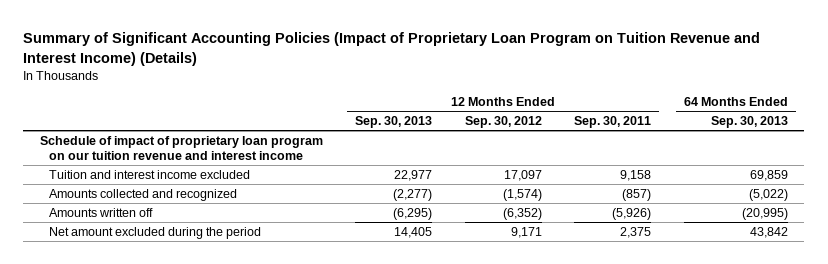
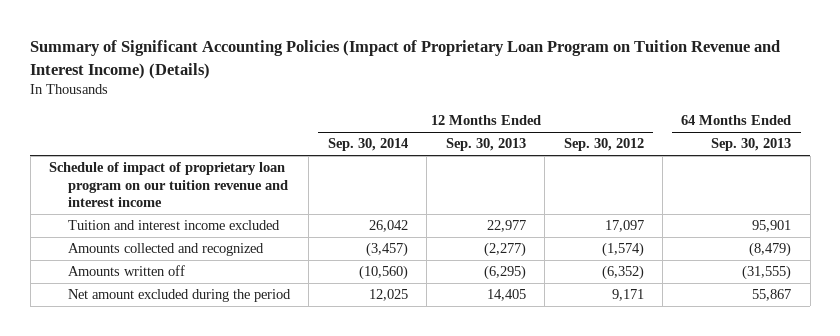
[574,115,652,128] Sep. 30, 2011 -> none
none -> [327,138,408,152] Sep. 30, 2014
[749,169,788,181] 69,859 -> [752,220,792,233] 95,901
[748,188,788,201] (5,022) -> [749,242,792,258] (8,479)
[741,207,788,220] (20,995) -> [742,265,792,281] (31,555)
[749,226,788,238] 43,842 -> [752,289,792,302] 55,867

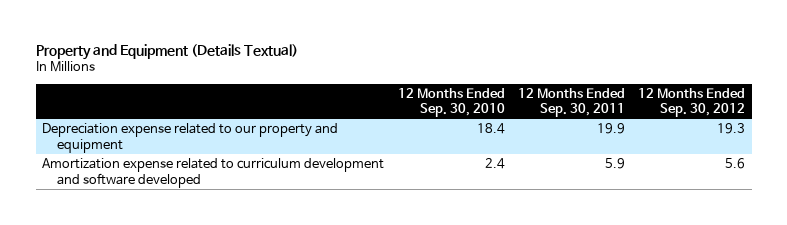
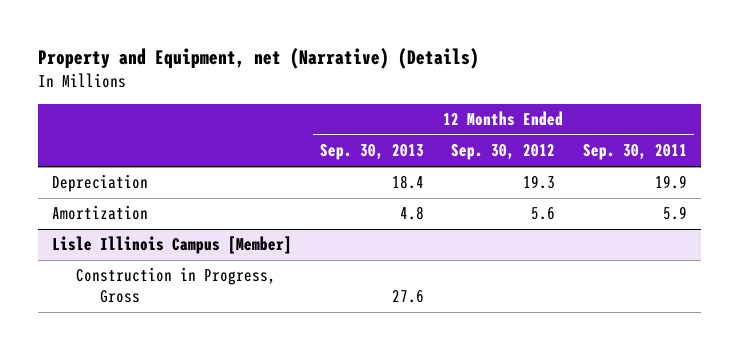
[35,43,298,60] Property and Equipment (Details Textual) -> [38,48,480,70] Property and Equipment, net (Narrative) (Details)
[397,87,505,118] 12 Months Ended Sep. 30, 2010 -> none
none -> [319,144,424,161] Sep. 30, 2013
[42,123,339,153] Depreciation expense related to our property and equipment -> [51,174,148,193] Depreciation
[42,158,385,188] Amortization expense related to curriculum development and software developed -> [51,205,148,221] Amortization
none -> [51,236,292,255] Lisle Illinois Campus [Member]
none -> [75,267,276,304] Construction in Progress, Gross

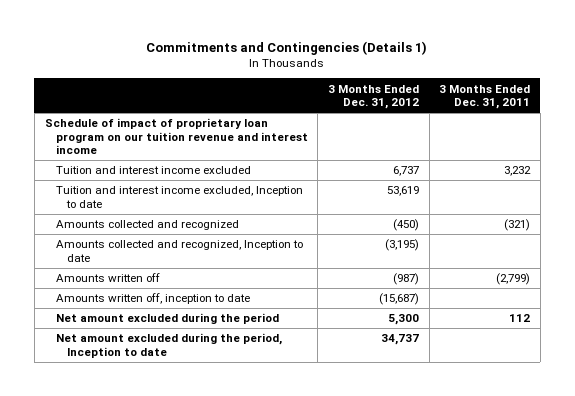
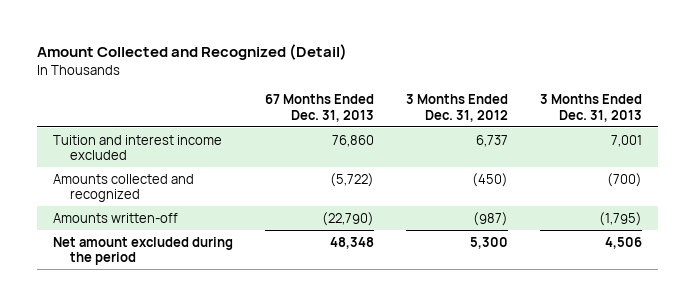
[146,40,428,55] Commitments and Contingencies (Details 1) -> [36,43,347,60] Amount Collected and Recognized (Detail)
[439,84,531,110] 3 Months Ended Dec. 31, 2011 -> none
none -> [264,94,374,122] 67 Months Ended Dec. 31, 2013
none -> [540,94,643,122] 3 Months Ended Dec. 31, 2013
[44,118,308,155] Schedule of impact of proprietary loan program on our tuition revenue and interest income -> none
[55,186,303,208] Tuition and interest income excluded, Inception to date -> none
[55,240,303,262] Amounts collected and recognized, Inception to date -> none
[55,293,250,305] Amounts written off, inception to date -> none
[55,273,160,283] Amounts written off -> [52,212,178,223] Amounts written-off
[55,333,282,358] Net amount excluded during the period, Inception to date -> none

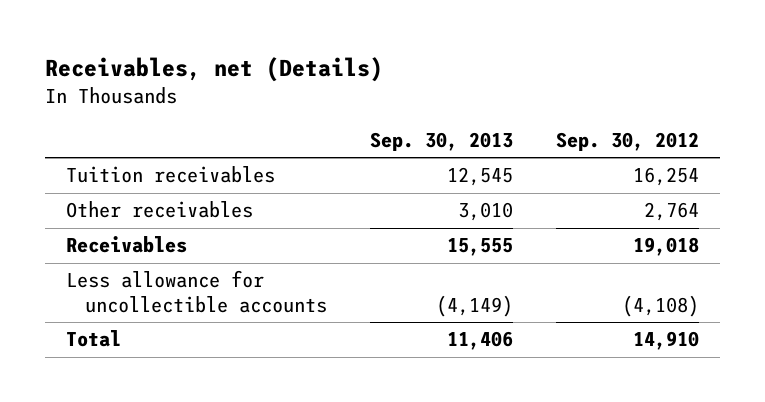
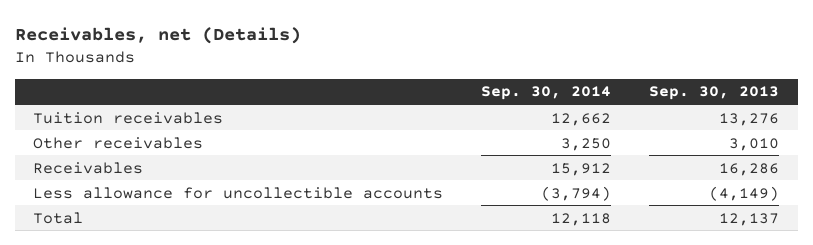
[555,132,699,152] Sep. 30, 2012 -> none
none -> [481,86,612,101] Sep. 30, 2014
[446,167,513,187] 12,545 -> [719,112,780,126] 13,276
[446,238,513,257] 15,555 -> [719,162,780,176] 16,286
[446,331,513,351] 11,406 -> [719,212,780,226] 12,137

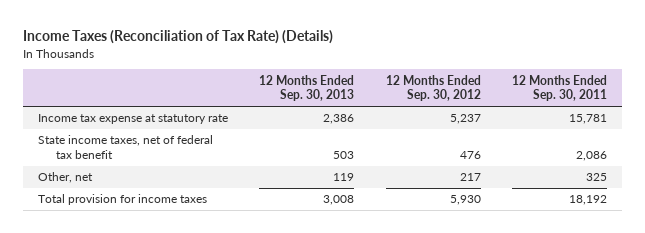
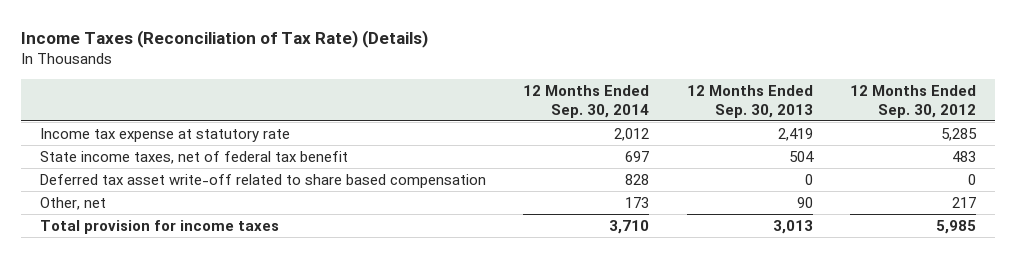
[511,74,607,102] 12 Months Ended Sep. 30, 2011 -> none
none -> [523,84,650,118] 12 Months Ended Sep. 30, 2014
[323,114,355,125] 2,386 -> [777,127,813,141] 2,419
[449,114,481,125] 5,237 -> [941,127,978,141] 5,285
[333,150,355,159] 503 -> [788,150,814,162] 504
[459,150,481,159] 476 -> [952,150,977,162] 483
none -> [39,173,486,188] Deferred tax asset write-off related to share based compensation
[333,173,355,182] 119 -> [796,196,813,208] 90
[323,195,355,206] 3,008 -> [772,219,813,234] 3,013
[449,195,481,206] 5,930 -> [936,219,977,234] 5,985

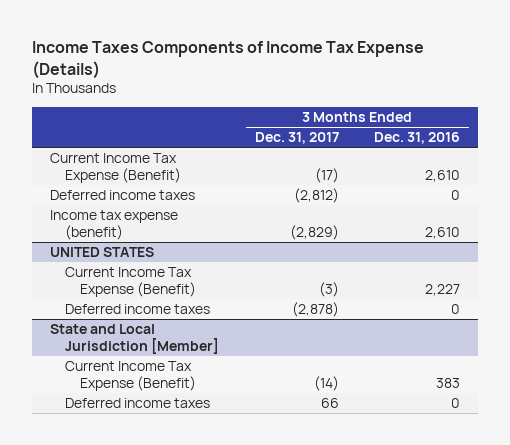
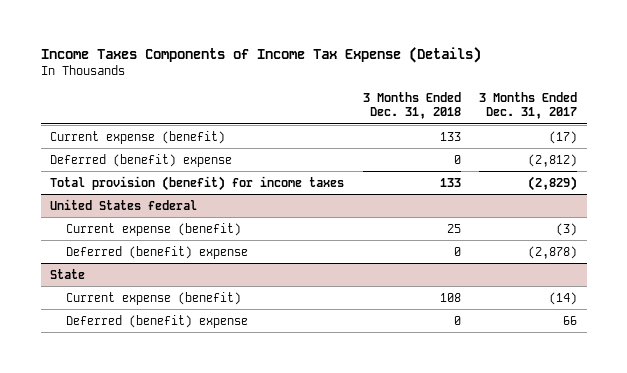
[374,132,461,145] Dec. 31, 2016 -> none
none -> [362,92,461,120] 3 Months Ended Dec. 31, 2018
[49,153,181,183] Current Income Tax Expense (Benefit) -> [50,130,226,144] Current expense (benefit)
[49,190,195,201] Deferred income taxes -> [50,153,233,167] Deferred (benefit) expense
[49,210,178,240] Income tax expense (benefit) -> [50,175,345,191] Total provision (benefit) for income taxes
[49,247,154,258] UNITED STATES -> [50,198,198,210] United States federal
[64,267,196,297] Current Income Tax Expense (Benefit) -> [65,222,241,236] Current expense (benefit)
[64,304,210,315] Deferred income taxes -> [65,245,248,259] Deferred (benefit) expense
[49,324,219,354] State and Local Jurisdiction [Member] -> [50,268,86,279] State
[64,361,196,391] Current Income Tax Expense (Benefit) -> [65,291,241,305] Current expense (benefit)
[64,398,210,409] Deferred income taxes -> [65,314,248,328] Deferred (benefit) expense

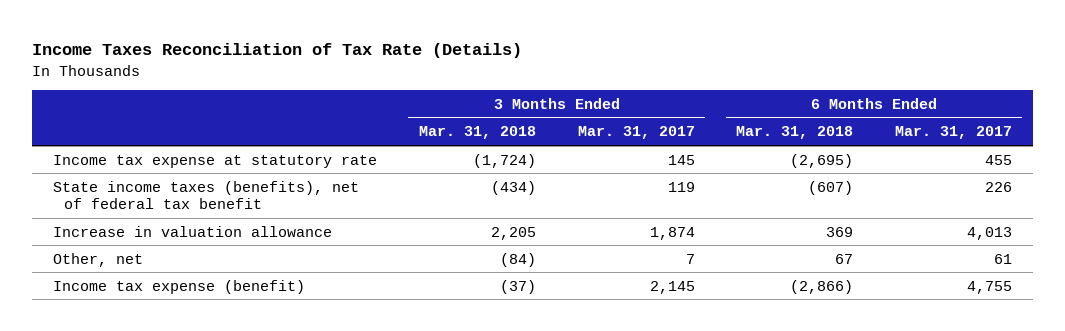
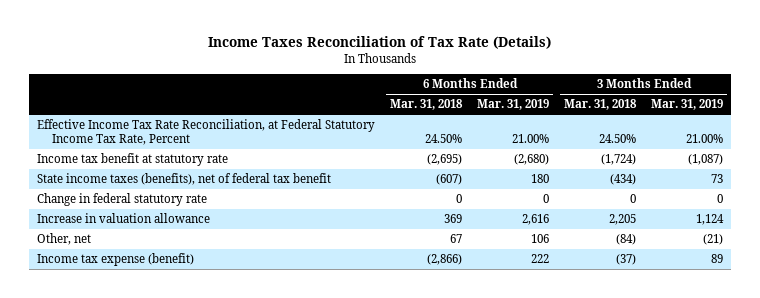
[577,126,695,140] Mar. 31, 2017 -> none
[895,126,1013,140] Mar. 31, 2017 -> none
none -> [477,99,550,111] Mar. 31, 2019
none -> [651,99,724,111] Mar. 31, 2019
none -> [36,119,375,146] Effective Income Tax Rate Reconciliation, at Federal Statutory Income Tax Rate, Percent
[53,154,378,168] Income tax expense at statutory rate -> [36,153,228,167] Income tax benefit at statutory rate
none -> [36,193,207,207] Change in federal statutory rate

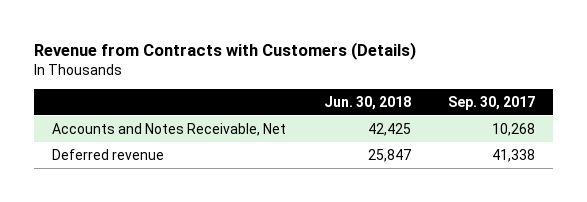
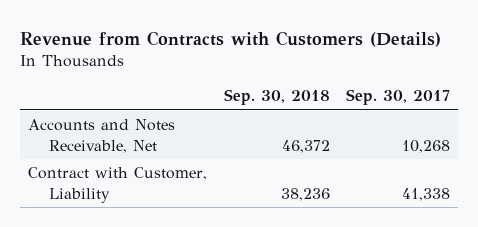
[323,95,411,110] Jun. 30, 2018 -> none
none -> [223,89,330,106] Sep. 30, 2018
[52,149,165,161] Deferred revenue -> [28,167,208,203] Contract with Customer, Liability

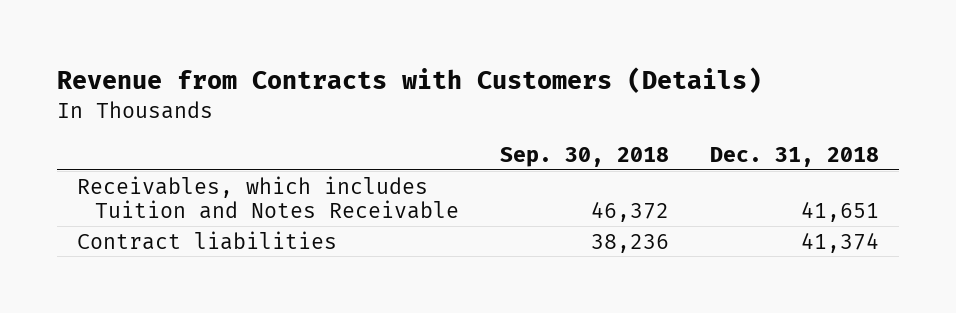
[346,89,451,106] Sep. 30, 2017 -> none
none -> [709,146,879,167] Dec. 31, 2018
[28,119,176,153] Accounts and Notes Receivable, Net -> [77,175,460,220] Receivables, which includes Tuition and Notes Receivable
[28,167,208,203] Contract with Customer, Liability -> [77,230,338,250] Contract liabilities

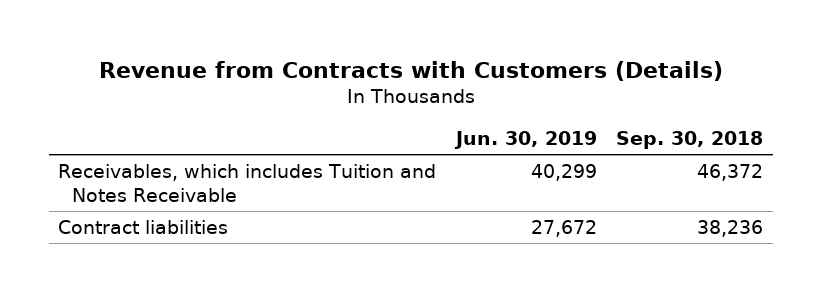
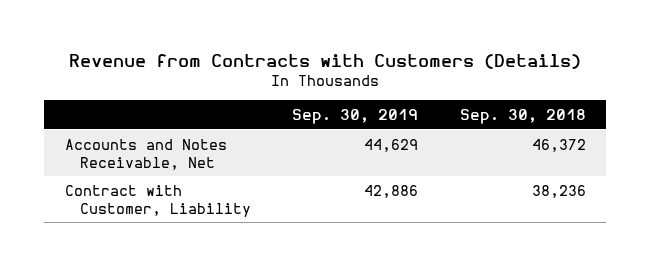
[453,130,597,149] Jun. 30, 2019 -> none
none -> [292,108,419,124] Sep. 30, 2019
[58,164,437,202] Receivables, which includes Tuition and Notes Receivable -> [65,138,228,170] Accounts and Notes Receivable, Net
[58,220,229,235] Contract liabilities -> [65,184,252,217] Contract with Customer, Liability

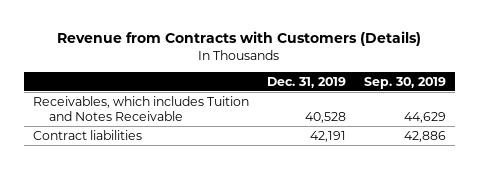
[459,108,586,124] Sep. 30, 2018 -> none
none -> [266,76,346,88] Dec. 31, 2019
[65,138,228,170] Accounts and Notes Receivable, Net -> [32,95,249,122] Receivables, which includes Tuition and Notes Receivable
[65,184,252,217] Contract with Customer, Liability -> [32,129,142,140] Contract liabilities

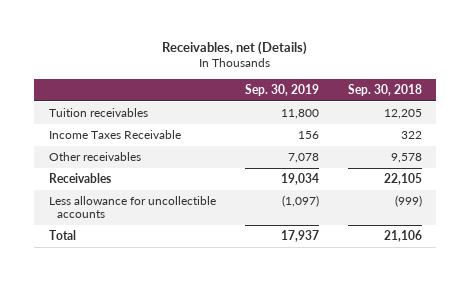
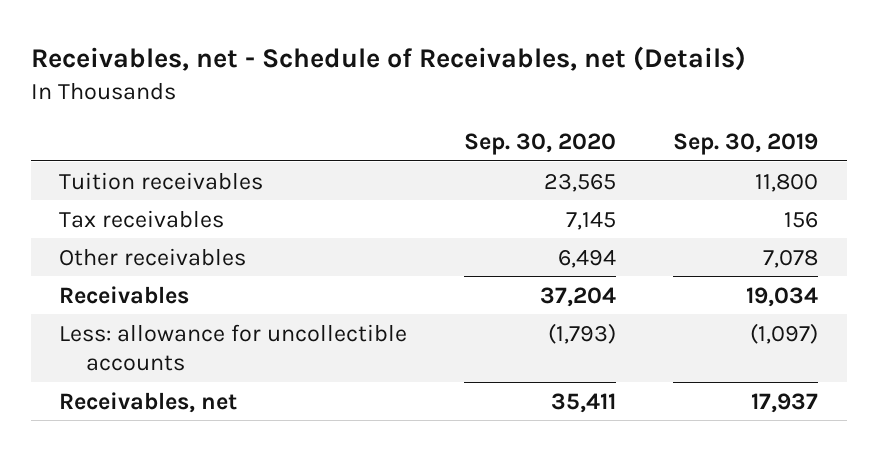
[162,41,308,56] Receivables, net (Details) -> [30,46,746,72] Receivables, net - Schedule of Receivables, net (Details)
[347,83,422,96] Sep. 30, 2018 -> none
none -> [464,132,617,155] Sep. 30, 2020
[48,129,181,139] Income Taxes Receivable -> [59,209,225,228] Tax receivables
[48,195,216,219] Less allowance for uncollectible accounts -> [59,323,408,372] Less: allowance for uncollectible accounts
[48,229,76,240] Total -> [59,391,238,413] Receivables, net

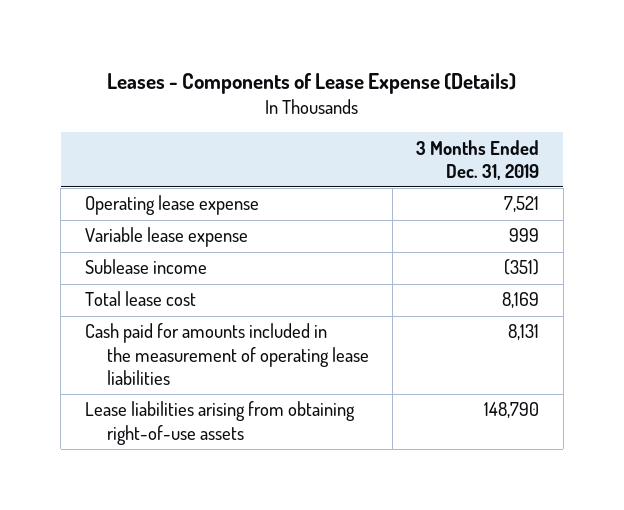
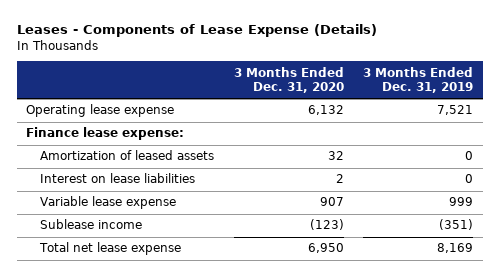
none -> [233,66,344,93] 3 Months Ended Dec. 31, 2020
none -> [26,127,185,141] Finance lease expense:
none -> [40,150,215,161] Amortization of leased assets
none -> [40,173,196,184] Interest on lease liabilities
[84,323,369,386] Cash paid for amounts included in the measurement of operating lease liabilities -> none
[84,401,355,445] Lease liabilities arising from obtaining right-of-use assets -> none
[84,291,196,307] Total lease cost -> [39,242,182,256] Total net lease expense

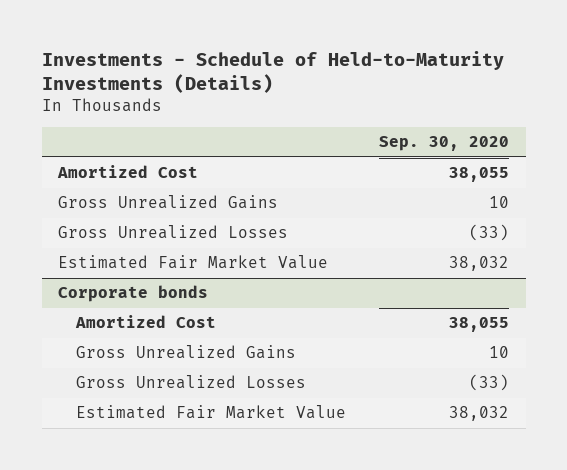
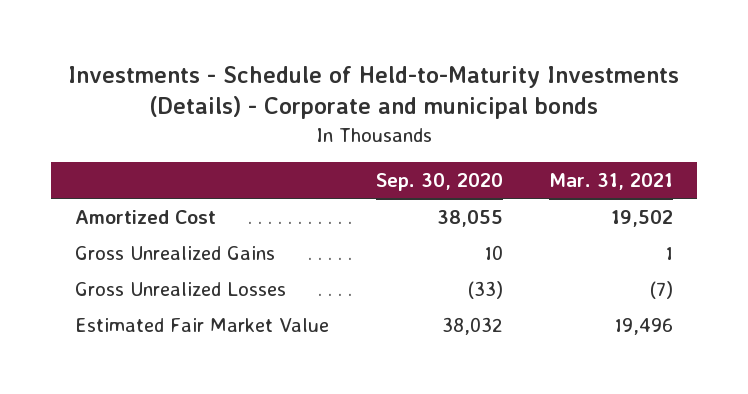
[41,50,504,94] Investments - Schedule of Held-to-Maturity Investments (Details) -> [68,65,680,120] Investments - Schedule of Held-to-Maturity Investments (Details) - Corporate and municipal bonds
none -> [549,173,674,191] Mar. 31, 2021
[58,285,209,303] Corporate bonds -> none
[74,315,216,329] Amortized Cost -> none
[75,345,296,360] Gross Unrealized Gains -> none
[75,375,306,390] Gross Unrealized Losses -> none
[75,405,346,420] Estimated Fair Market Value -> none

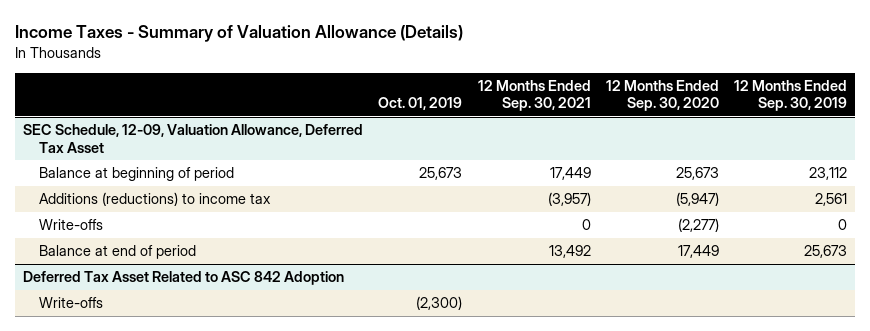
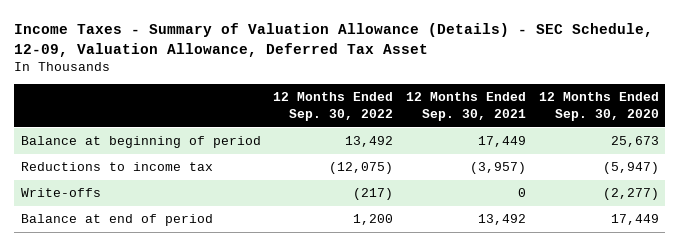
[15,25,464,43] Income Taxes - Summary of Valuation Allowance (Details) -> [14,23,654,57] Income Taxes - Summary of Valuation Allowance (Details) - SEC Schedule, 12-09, Valuation Allowance, Deferred Tax Asset
[378,97,463,111] Oct. 01, 2019 -> none
[734,80,848,112] 12 Months Ended Sep. 30, 2019 -> none
none -> [273,92,394,121] 12 Months Ended Sep. 30, 2022
[22,124,363,153] SEC Schedule, 12-09, Valuation Allowance, Deferred Tax Asset -> none
[38,192,271,207] Additions (reductions) to income tax -> [20,162,213,172] Reductions to income tax
[22,271,344,286] Deferred Tax Asset Related to ASC 842 Adoption -> none
[38,297,103,309] Write-offs -> none

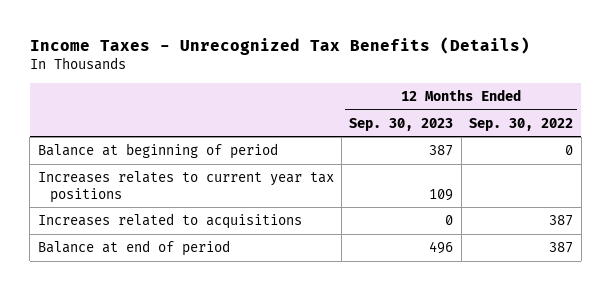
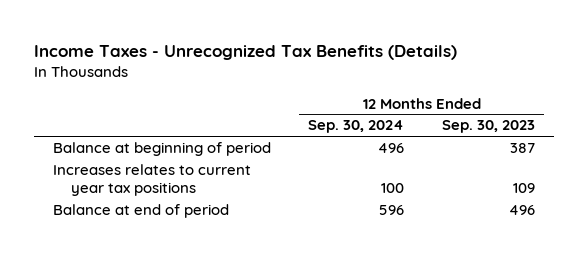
[469,117,574,131] Sep. 30, 2022 -> none
none -> [308,120,405,134] Sep. 30, 2024
[37,213,302,230] Increases related to acquisitions -> none

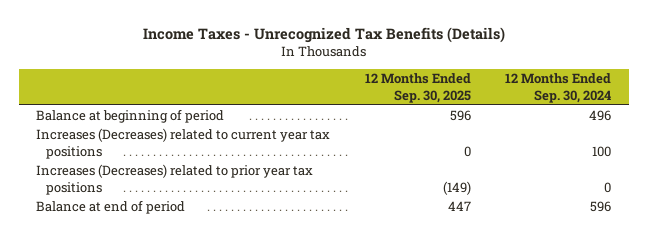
[441,120,535,134] Sep. 30, 2023 -> none
none -> [364,73,471,103] 12 Months Ended Sep. 30, 2025
[52,164,251,196] Increases relates to current year tax positions -> [36,128,331,159] Increases (Decreases) related to current year tax positions
none -> [36,164,314,195] Increases (Decreases) related to prior year tax positions

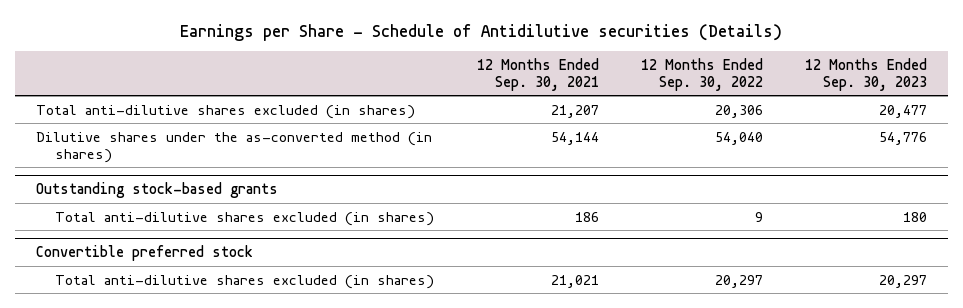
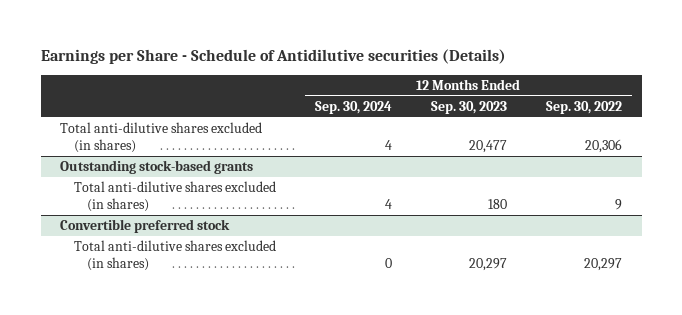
[476,57,599,91] 12 Months Ended Sep. 30, 2021 -> none
none -> [314,100,392,114] Sep. 30, 2024
[35,131,432,163] Dilutive shares under the as-converted method (in shares) -> none

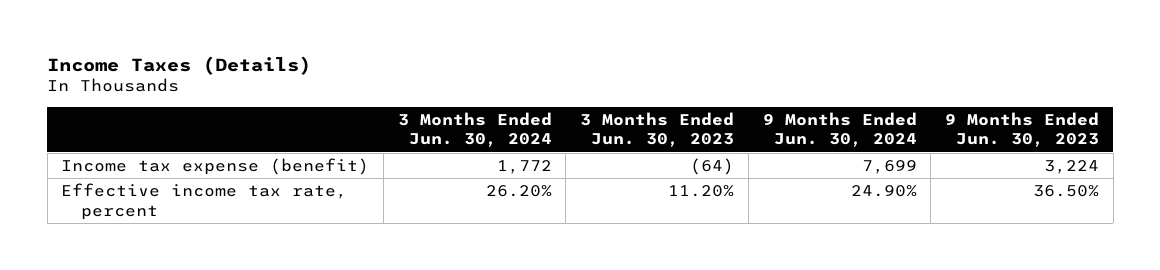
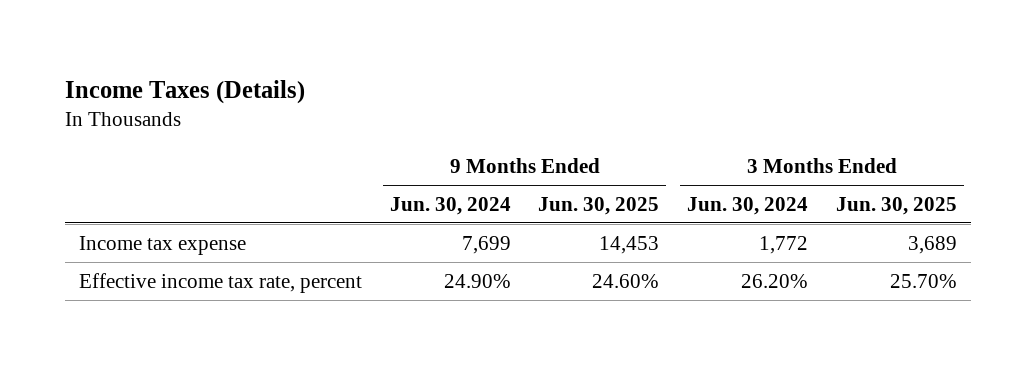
[580,111,735,148] 3 Months Ended Jun. 30, 2023 -> none
[945,111,1100,148] 9 Months Ended Jun. 30, 2023 -> none
none -> [538,196,660,215] Jun. 30, 2025
none -> [836,196,958,215] Jun. 30, 2025
[61,158,370,176] Income tax expense (benefit) -> [78,235,246,255] Income tax expense

